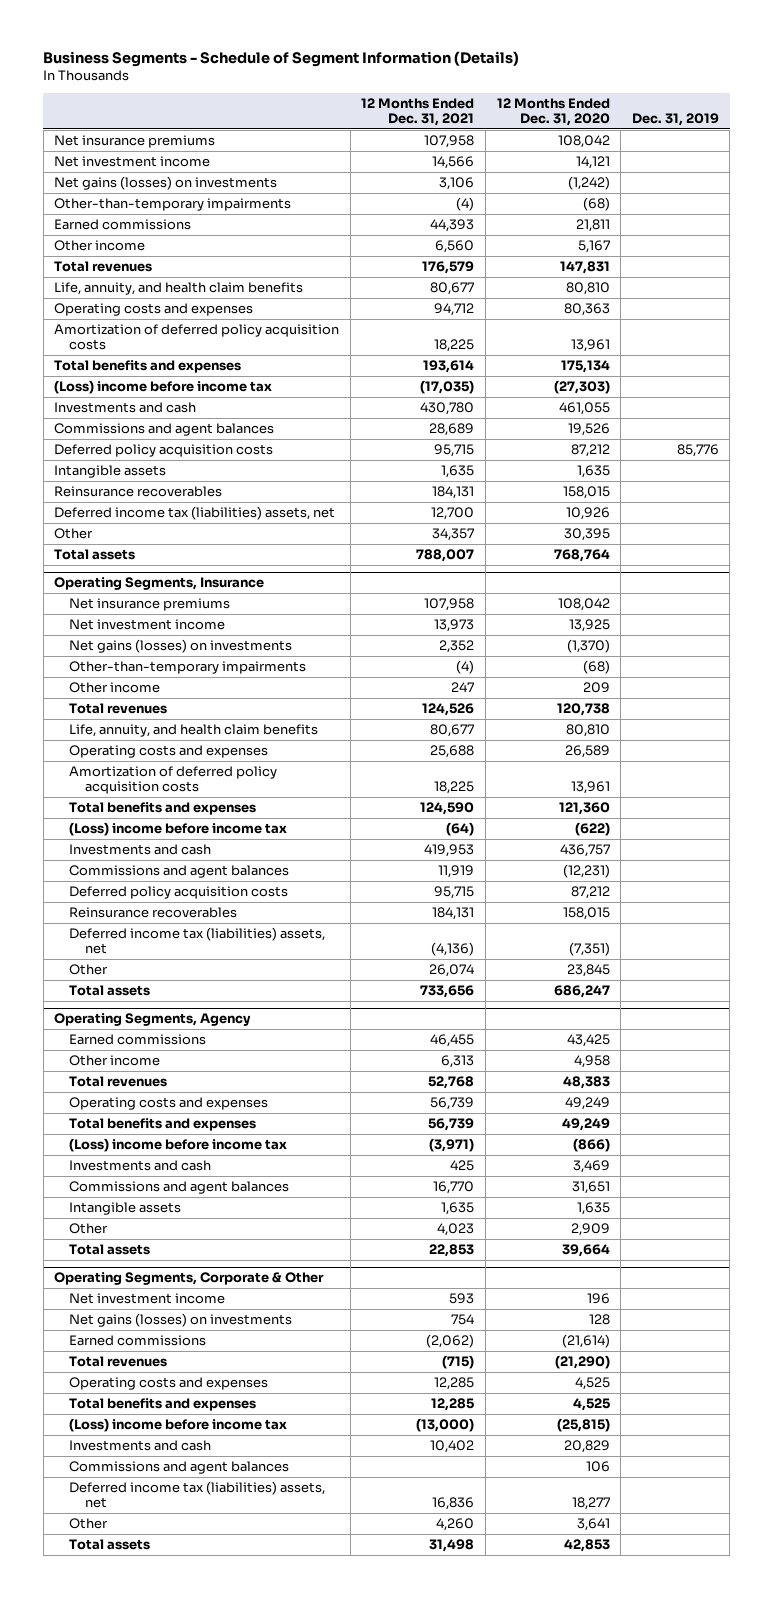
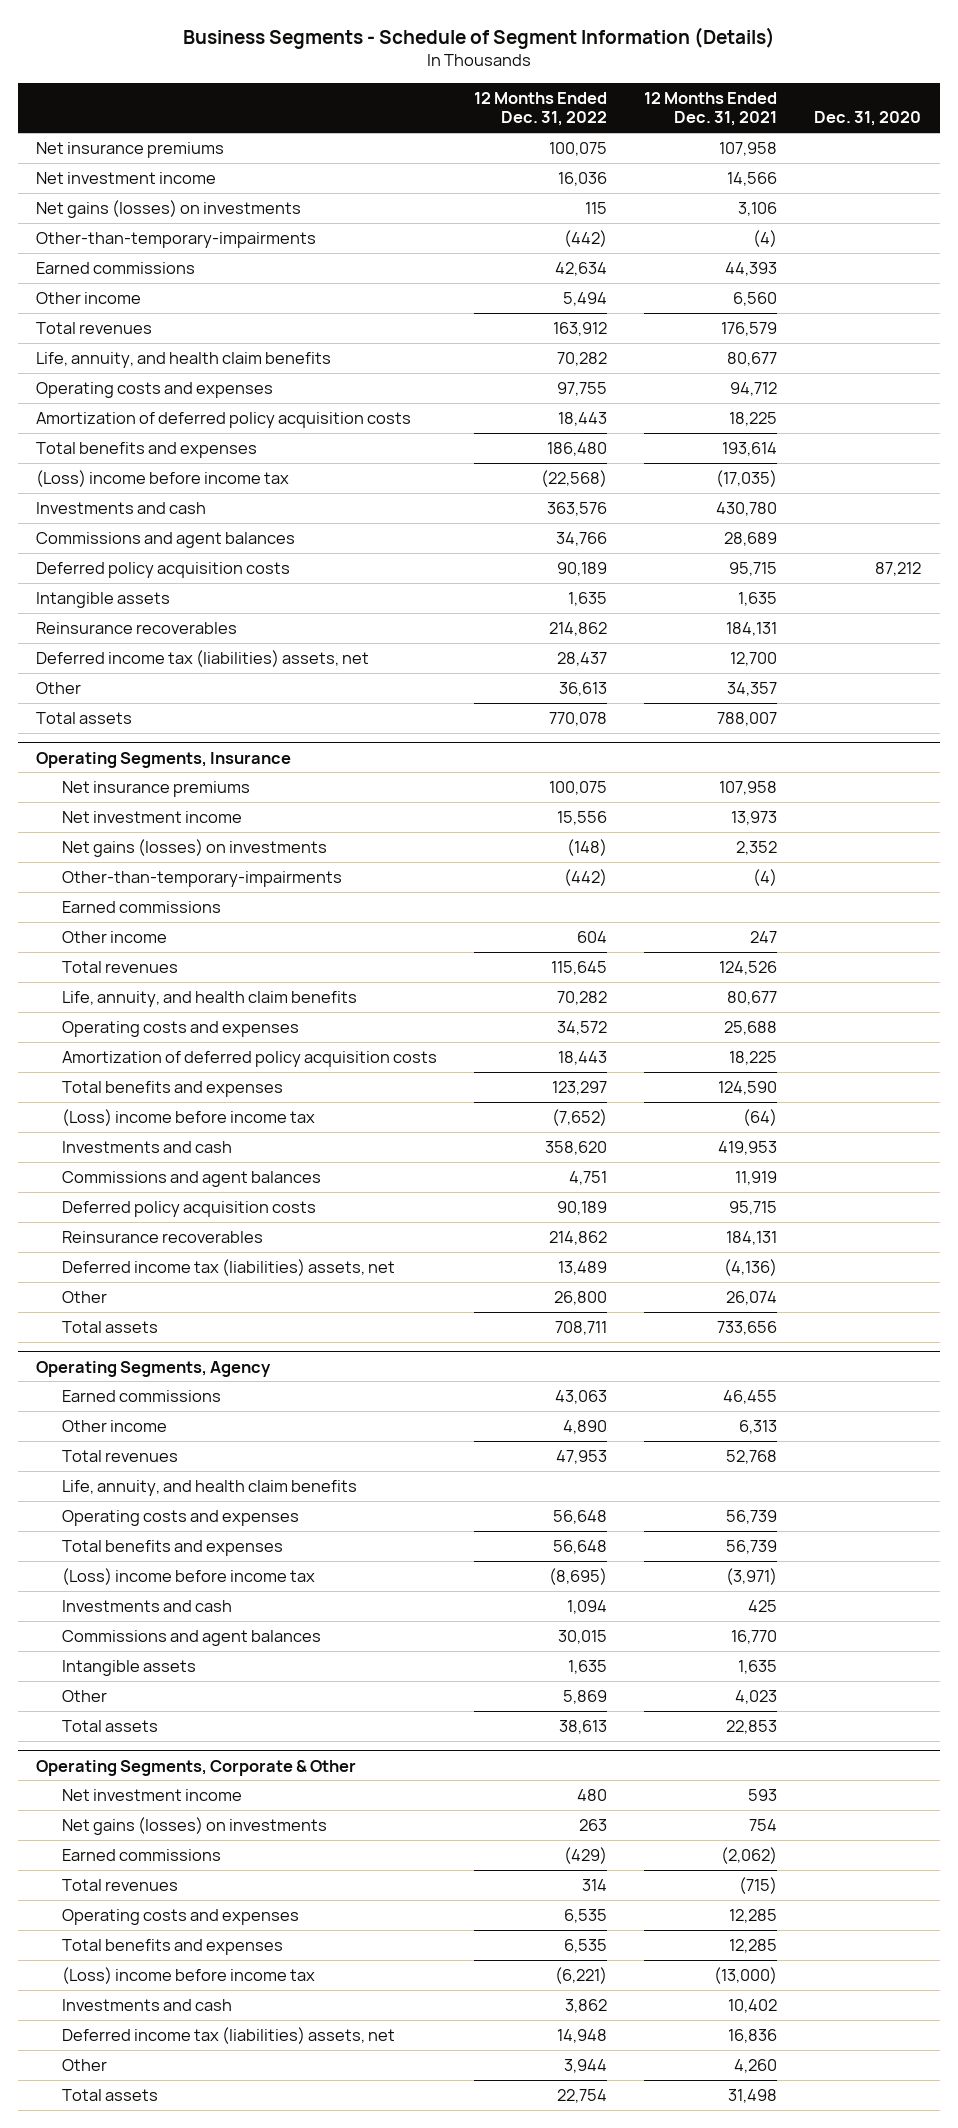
[496,98,610,126] 12 Months Ended Dec. 31, 2020 -> none
[631,112,719,126] Dec. 31, 2019 -> none
none -> [474,92,608,127] 12 Months Ended Dec. 31, 2022
none -> [814,111,922,127] Dec. 31, 2020
[54,197,292,211] Other-than-temporary impairments -> [36,231,317,248] Other-than-temporary-impairments
[69,660,307,674] Other-than-temporary impairments -> [62,870,343,887] Other-than-temporary-impairments
none -> [62,900,222,913] Earned commissions
none -> [62,1479,358,1496] Life, annuity, and health claim benefits
[69,1460,290,1474] Commissions and agent balances -> none

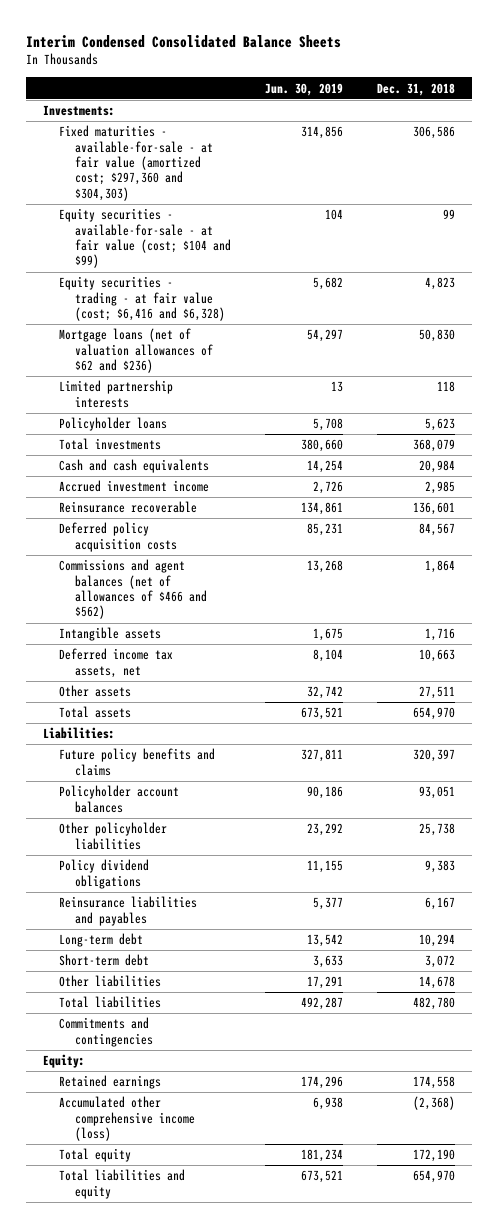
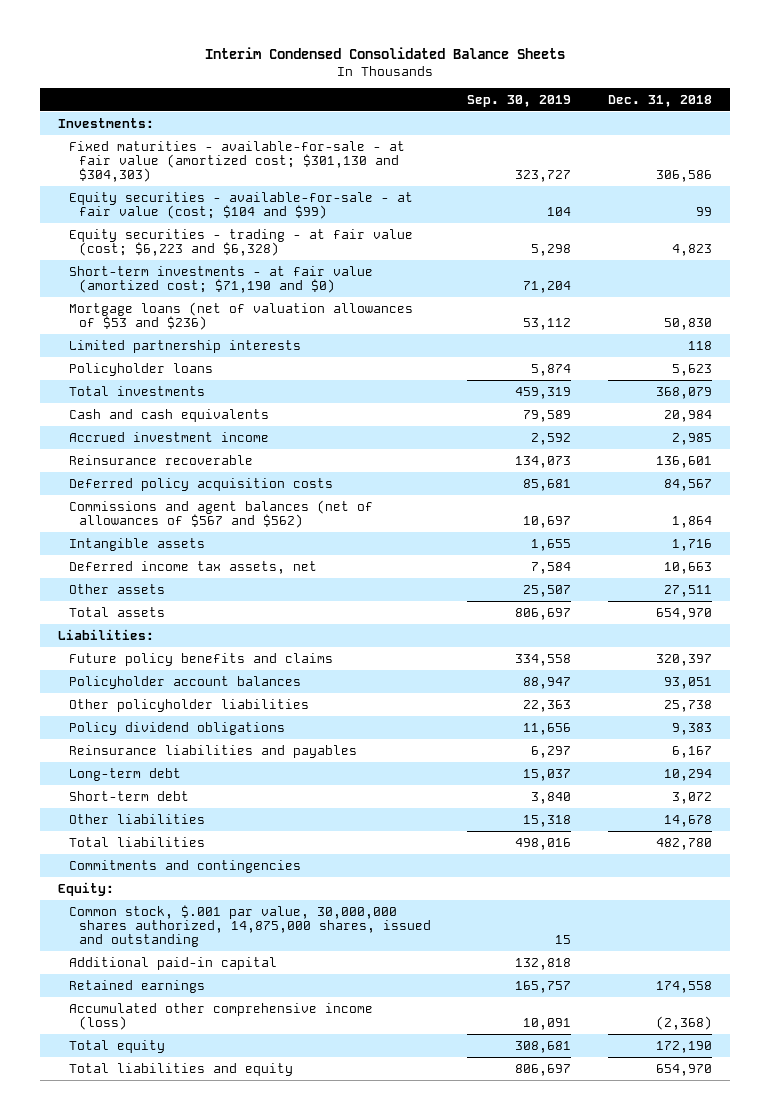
[265,82,344,96] Jun. 30, 2019 -> none
none -> [467,94,572,107] Sep. 30, 2019
[59,125,214,201] Fixed maturities - available-for-sale - at fair value (amortized cost; $297,360 and $304,303) -> [68,140,405,183] Fixed maturities - available-for-sale - at fair value (amortized cost; $301,130 and $304,303)
[59,276,226,322] Equity securities - trading - at fair value (cost; $6,416 and $6,328) -> [68,228,413,256] Equity securities - trading - at fair value (cost; $6,223 and $6,328)
none -> [68,265,373,293] Short-term investments - at fair value (amortized cost; $71,190 and $0)
[59,328,214,374] Mortgage loans (net of valuation allowances of $62 and $236) -> [68,301,413,330] Mortgage loans (net of valuation allowances of $53 and $236)
[59,559,208,620] Commissions and agent balances (net of allowances of $466 and $562) -> [68,499,373,528] Commissions and agent balances (net of allowances of $567 and $562)
none -> [68,904,431,948] Common stock, $.001 par value, 30,000,000 shares authorized, 14,875,000 shares, issued and outstanding
none -> [68,956,277,970] Additional paid-in capital

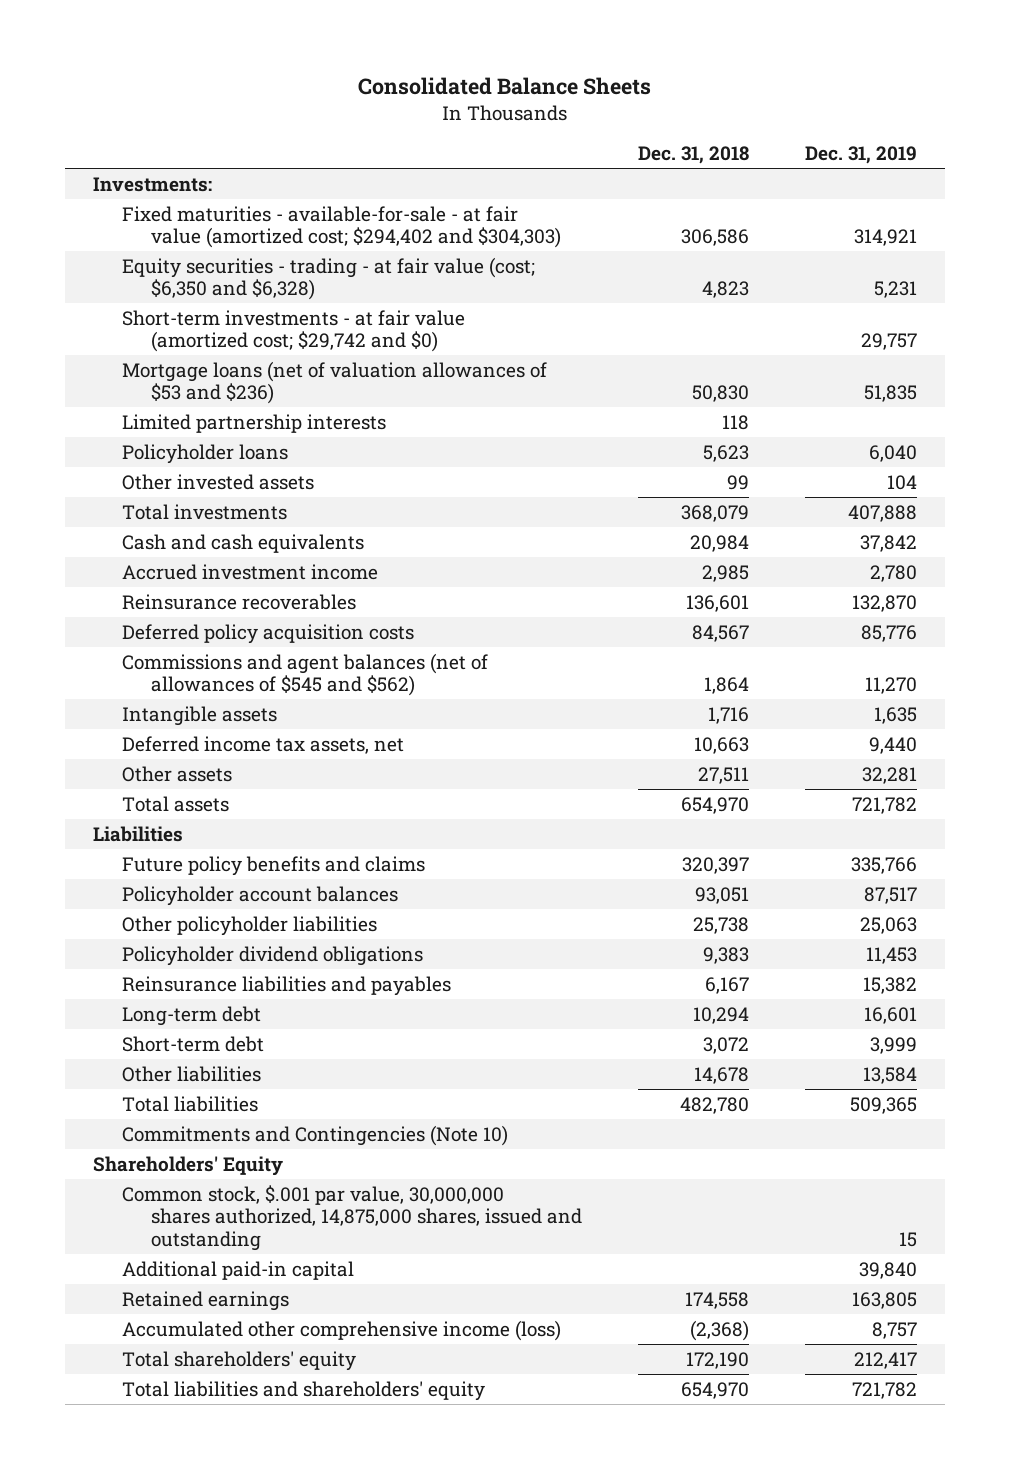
[205,47,566,60] Interim Condensed Consolidated Balance Sheets -> [357,77,651,96] Consolidated Balance Sheets
[467,94,572,107] Sep. 30, 2019 -> none
none -> [804,145,917,164] Dec. 31, 2019
[68,191,413,219] Equity securities - available-for-sale - at fair value (cost; $104 and $99) -> none
[68,140,405,183] Fixed maturities - available-for-sale - at fair value (amortized cost; $301,130 and $304,303) -> [121,205,561,249] Fixed maturities - available-for-sale - at fair value (amortized cost; $294,402 and $304,303)
[68,228,413,256] Equity securities - trading - at fair value (cost; $6,223 and $6,328) -> [121,256,535,301] Equity securities - trading - at fair value (cost; $6,350 and $6,328)
[68,265,373,293] Short-term investments - at fair value (amortized cost; $71,190 and $0) -> [121,309,465,353] Short-term investments - at fair value (amortized cost; $29,742 and $0)
none -> [121,473,314,490] Other invested assets
[68,454,253,465] Reinsurance recoverable -> [121,593,356,610] Reinsurance recoverables
[68,499,373,528] Commissions and agent balances (net of allowances of $567 and $562) -> [121,652,488,697] Commissions and agent balances (net of allowances of $545 and $562)
[58,628,155,640] Liabilities: -> [93,825,184,842] Liabilities
[68,721,285,735] Policy dividend obligations -> [121,945,423,966] Policyholder dividend obligations
[68,859,301,873] Commitments and contingencies -> [121,1124,508,1146] Commitments and Contingencies (Note 10)
[58,881,115,896] Equity: -> [93,1155,284,1176] Shareholders' Equity
[68,1039,165,1053] Total equity -> [121,1350,356,1371] Total shareholders' equity
[68,1062,293,1076] Total liabilities and equity -> [121,1380,485,1401] Total liabilities and shareholders' equity

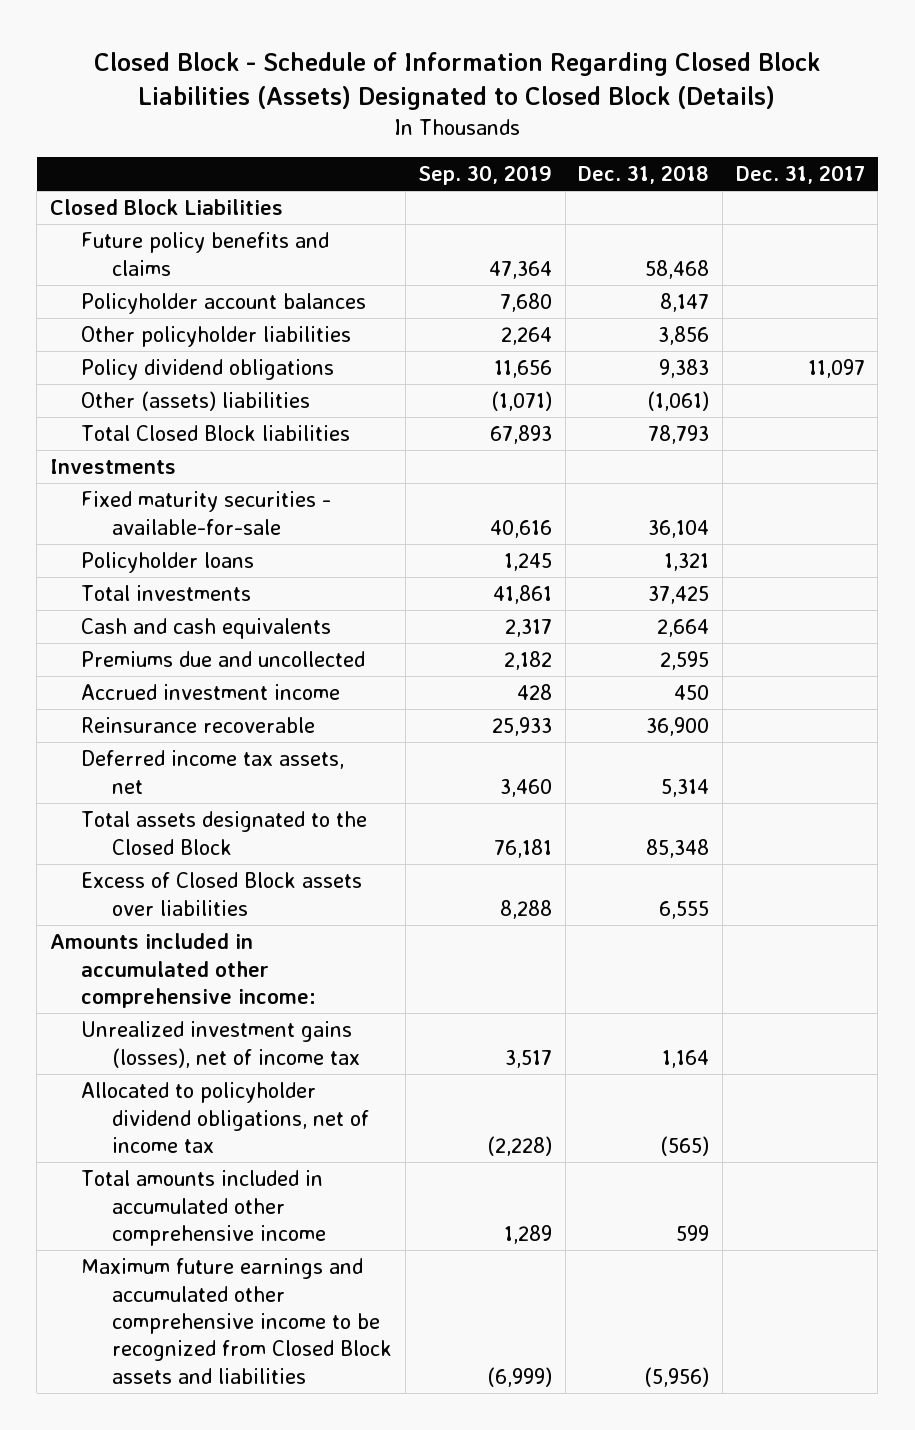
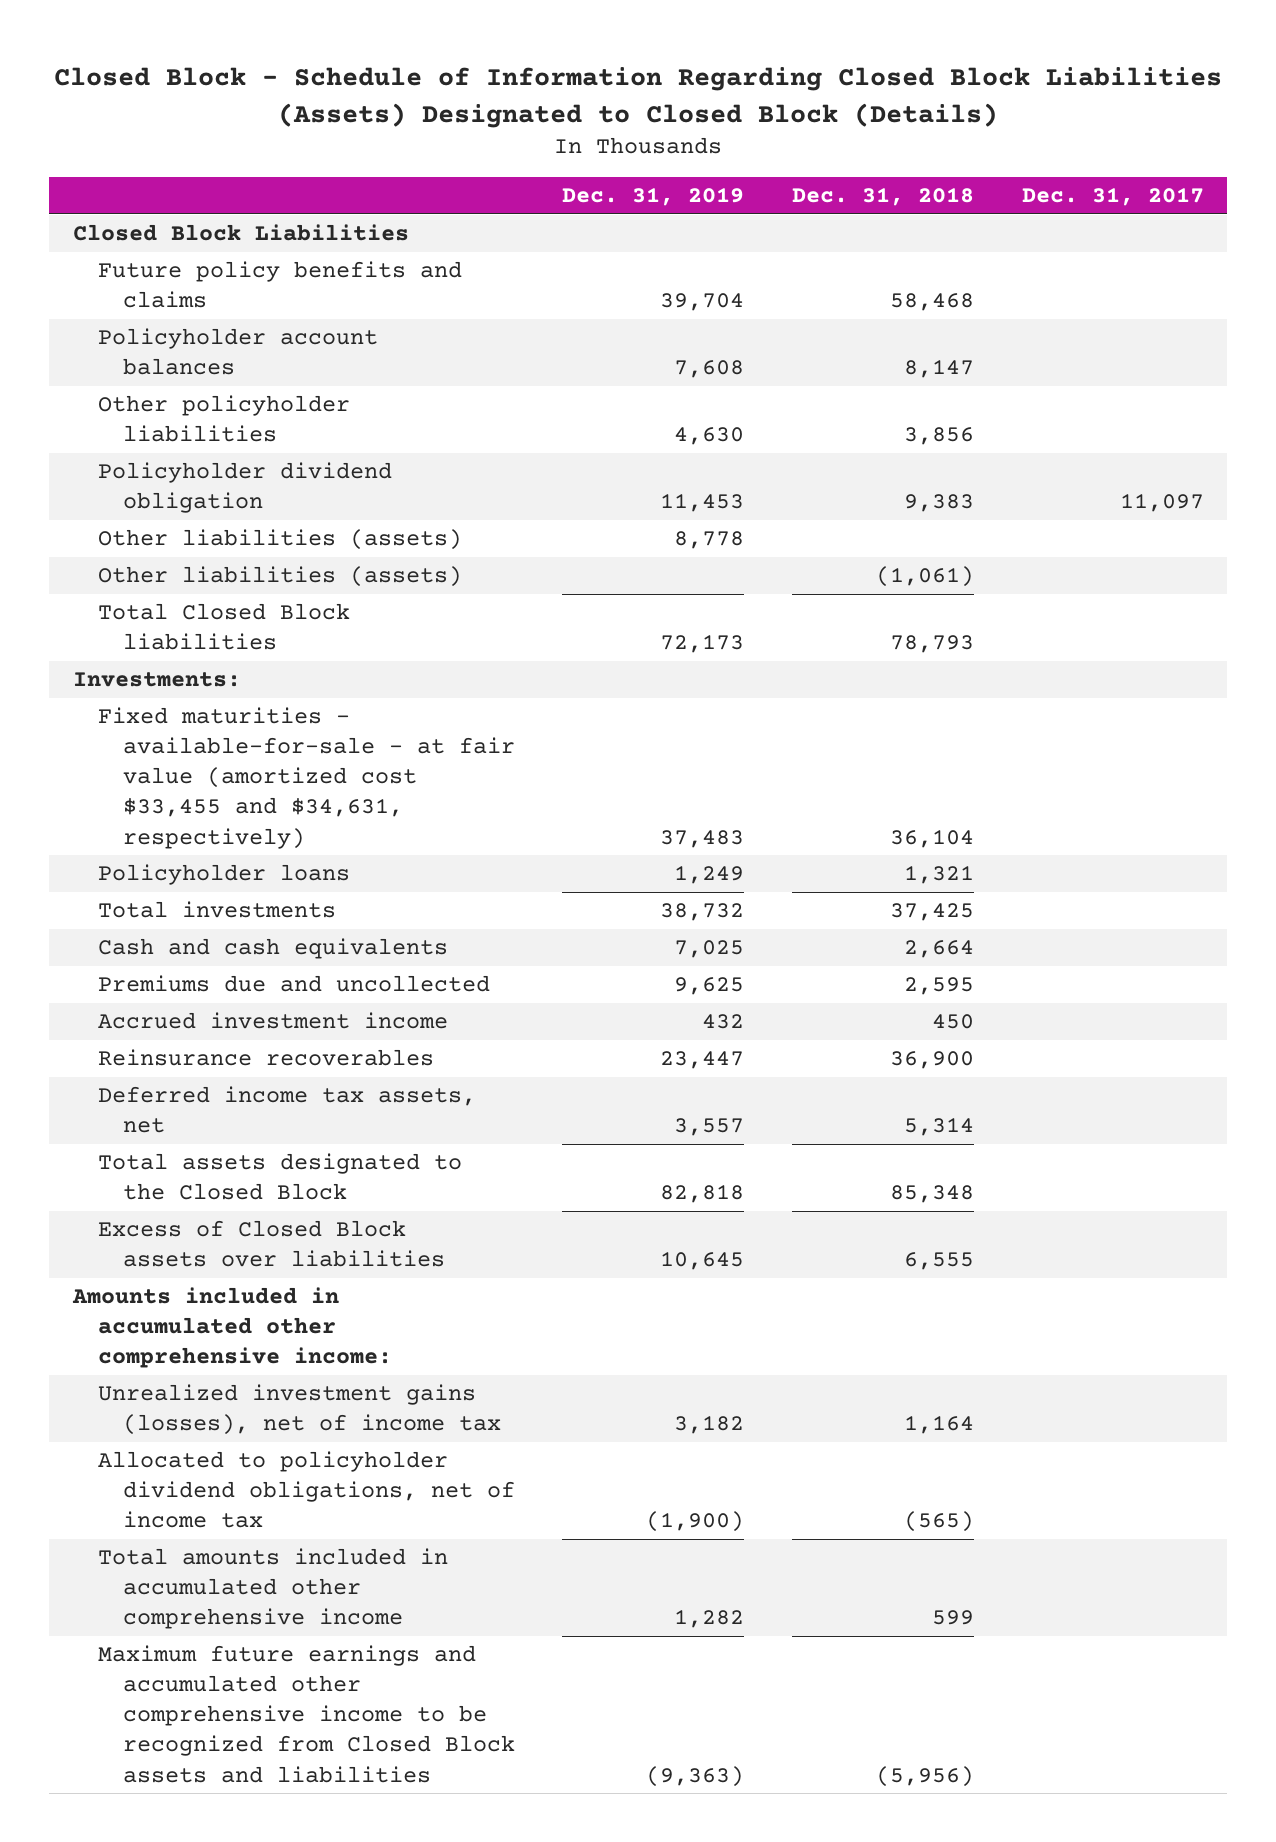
[418,165,553,186] Sep. 30, 2019 -> none
none -> [562,186,745,206] Dec. 31, 2019
[81,359,335,381] Policy dividend obligations -> [97,462,392,514] Policyholder dividend obligation
none -> [97,529,462,551] Other liabilities (assets)
[81,391,311,412] Other (assets) liabilities -> [97,566,462,588] Other liabilities (assets)
[49,459,176,475] Investments -> [72,672,241,688] Investments:
[81,491,332,535] Fixed maturity securities - available-for-sale -> [97,707,515,849] Fixed maturities - available-for-sale - at fair value (amortized cost $33,455 and $34,631, respectively)
[81,717,316,734] Reinsurance recoverable -> [97,1049,434,1067] Reinsurance recoverables

